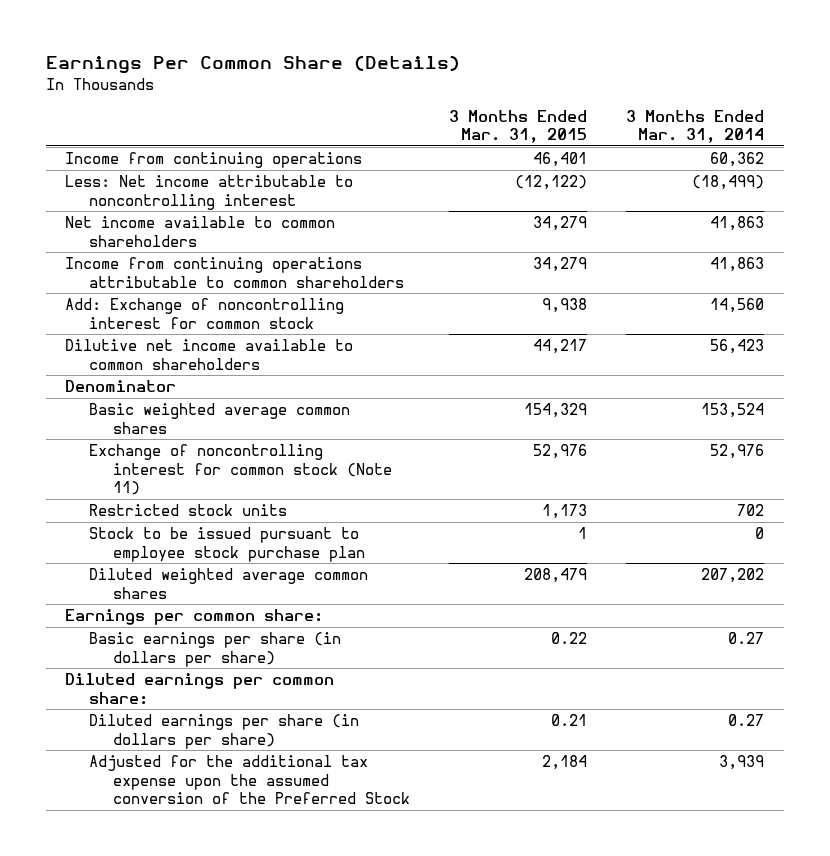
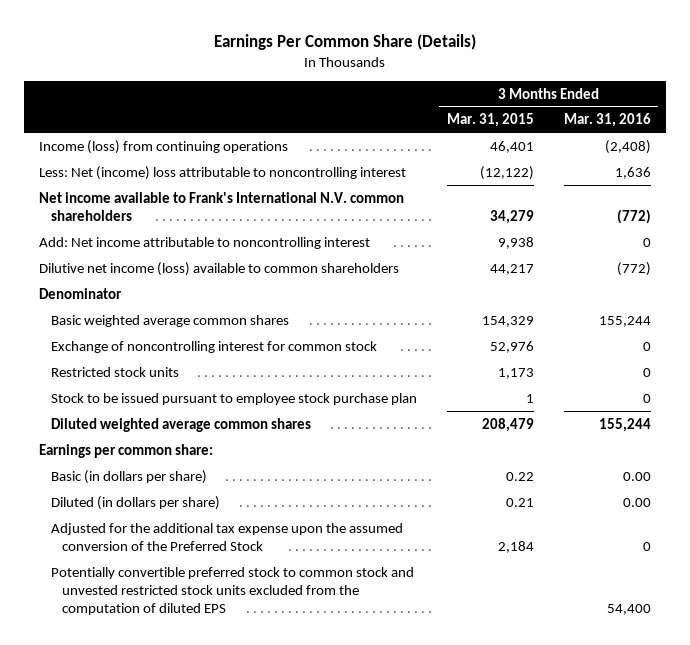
[626,109,765,144] 3 Months Ended Mar. 31, 2014 -> none
none -> [563,113,651,128] Mar. 31, 2016
[65,257,405,288] Income from continuing operations attributable to common shareholders -> none
[65,152,363,169] Income from continuing operations -> [39,139,289,154] Income (loss) from continuing operations
[65,175,354,210] Less: Net income attributable to noncontrolling interest -> [39,165,407,180] Less: Net (income) loss attributable to noncontrolling interest
[65,216,336,247] Net income available to common shareholders -> [39,191,405,221] Net income available to Frank's International N.V. common shareholders
[65,298,345,329] Add: Exchange of noncontrolling interest for common stock -> [39,236,371,249] Add: Net income attributable to noncontrolling interest
[65,339,354,370] Dilutive net income available to common shareholders -> [39,261,400,276] Dilutive net income (loss) available to common shareholders
[89,444,393,495] Exchange of noncontrolling interest for common stock (Note 11) -> [50,340,377,353] Exchange of noncontrolling interest for common stock
[65,673,335,705] Diluted earnings per common share: -> none
[89,632,342,667] Basic earnings per share (in dollars per share) -> [50,469,207,484] Basic (in dollars per share)
[89,714,360,749] Diluted earnings per share (in dollars per share) -> [50,495,220,510] Diluted (in dollars per share)
none -> [50,566,414,615] Potentially convertible preferred stock to common stock and unvested restricted stock units excluded from the computation of diluted EPS

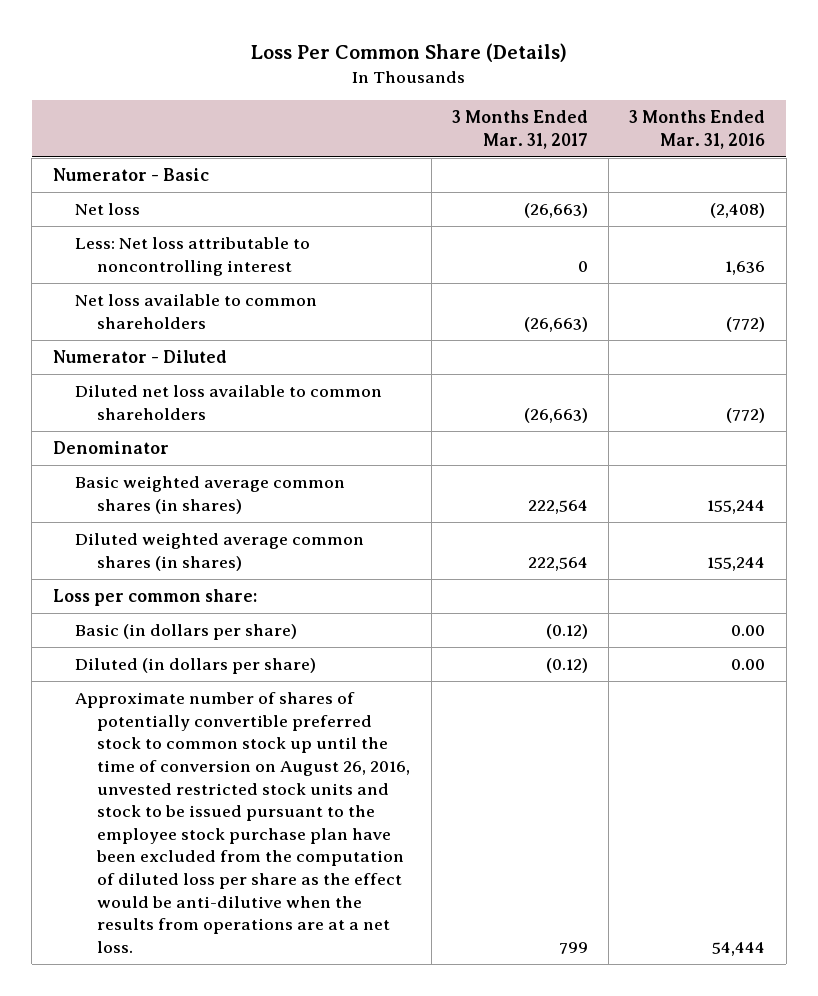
[214,34,477,51] Earnings Per Common Share (Details) -> [251,43,568,63] Loss Per Common Share (Details)
[446,113,534,128] Mar. 31, 2015 -> none
none -> [451,110,588,149] 3 Months Ended Mar. 31, 2017
[39,236,371,249] Add: Net income attributable to noncontrolling interest -> none
none -> [52,168,209,182] Numerator - Basic
[39,139,289,154] Income (loss) from continuing operations -> [75,203,141,216] Net loss
[39,165,407,180] Less: Net (income) loss attributable to noncontrolling interest -> [75,237,311,276] Less: Net loss attributable to noncontrolling interest
[39,191,405,221] Net income available to Frank's International N.V. common shareholders -> [75,294,318,329] Net loss available to common shareholders
none -> [52,350,227,364] Numerator - Diluted
[39,261,400,276] Dilutive net income (loss) available to common shareholders -> [75,385,383,420] Diluted net loss available to common shareholders
[50,340,377,353] Exchange of noncontrolling interest for common stock -> none
[50,366,179,377] Restricted stock units -> none
[50,392,417,405] Stock to be issued pursuant to employee stock purchase plan -> none
[50,314,289,327] Basic weighted average common shares -> [75,476,346,514] Basic weighted average common shares (in shares)
[50,417,311,432] Diluted weighted average common shares -> [75,533,365,571] Diluted weighted average common shares (in shares)
[39,443,214,458] Earnings per common share: -> [52,589,257,607] Loss per common share:
[50,522,403,551] Adjusted for the additional tax expense upon the assumed conversion of the Preferred Stock -> none
[50,566,414,615] Potentially convertible preferred stock to common stock and unvested restricted stock units excluded from the computation of diluted EPS -> [75,692,411,953] Approximate number of shares of potentially convertible preferred stock to common stock up until the time of conversion on August 26, 2016, unvested restricted stock units and stock to be issued pursuant to the employee stock purchase plan have been excluded from the computation of diluted loss per share as the effect would be anti-dilutive when the results from operations are at a net loss.
[606,603,651,615] 54,400 -> [712,941,766,956] 54,444

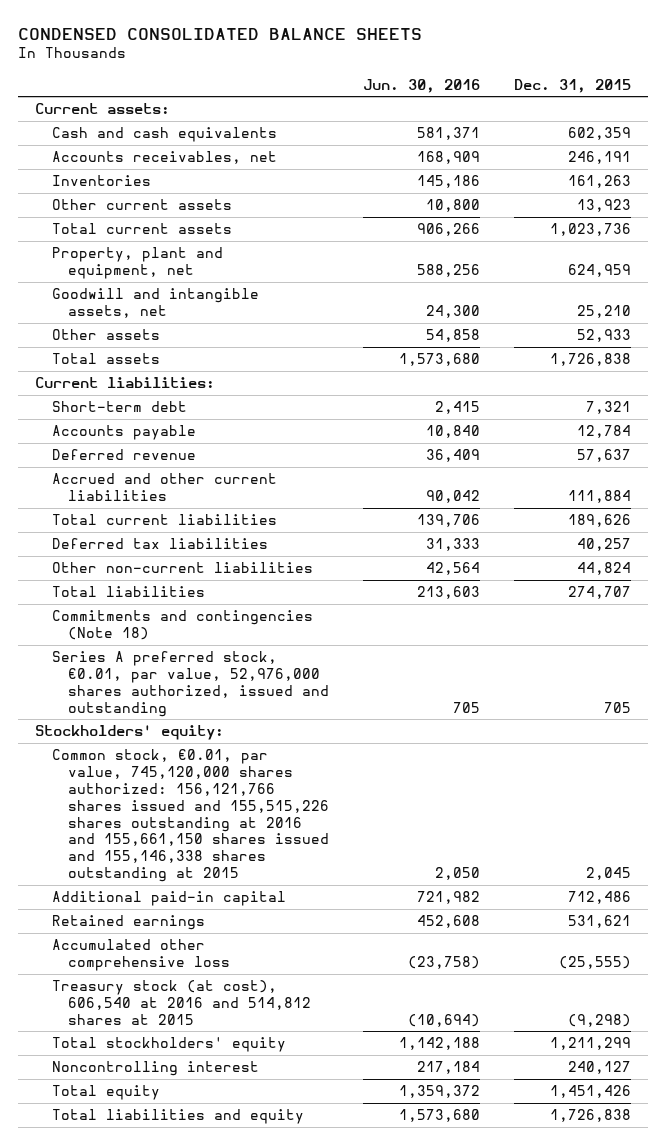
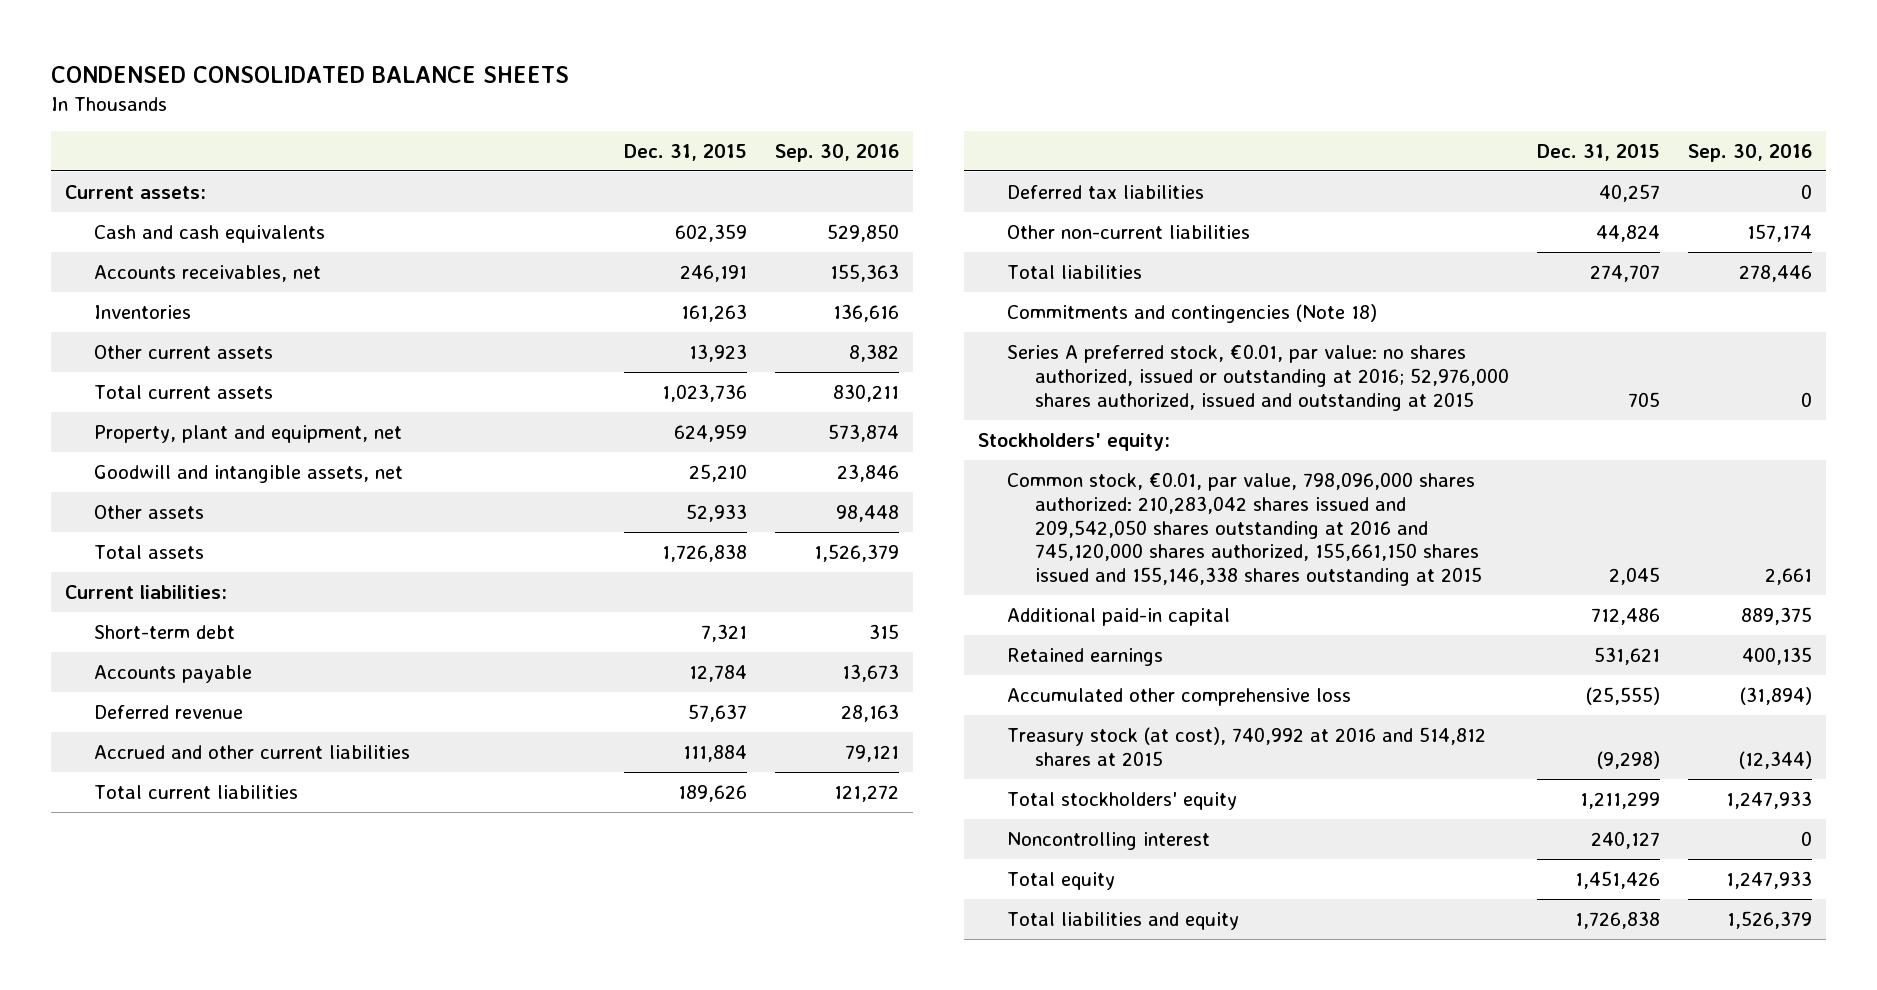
[363,78,481,93] Jun. 30, 2016 -> none
none -> [775,143,900,162] Sep. 30, 2016
[51,651,330,717] Series A preferred stock, €0.01, par value, 52,976,000 shares authorized, issued and outstanding -> [1006,343,1510,411] Series A preferred stock, €0.01, par value: no shares authorized, issued or outstanding at 2016; 52,976,000 shares authorized, issued and outstanding at 2015
[51,749,330,883] Common stock, €0.01, par value, 745,120,000 shares authorized: 156,121,766 shares issued and 155,515,226 shares outstanding at 2016 and 155,661,150 shares issued and 155,146,338 shares outstanding at 2015 -> [1006,471,1483,587] Common stock, €0.01, par value, 798,096,000 shares authorized: 210,283,042 shares issued and 209,542,050 shares outstanding at 2016 and 745,120,000 shares authorized, 155,661,150 shares issued and 155,146,338 shares outstanding at 2015
[51,980,312,1025] Treasury stock (at cost), 606,540 at 2016 and 514,812 shares at 2015 -> [1006,726,1486,766] Treasury stock (at cost), 740,992 at 2016 and 514,812 shares at 2015

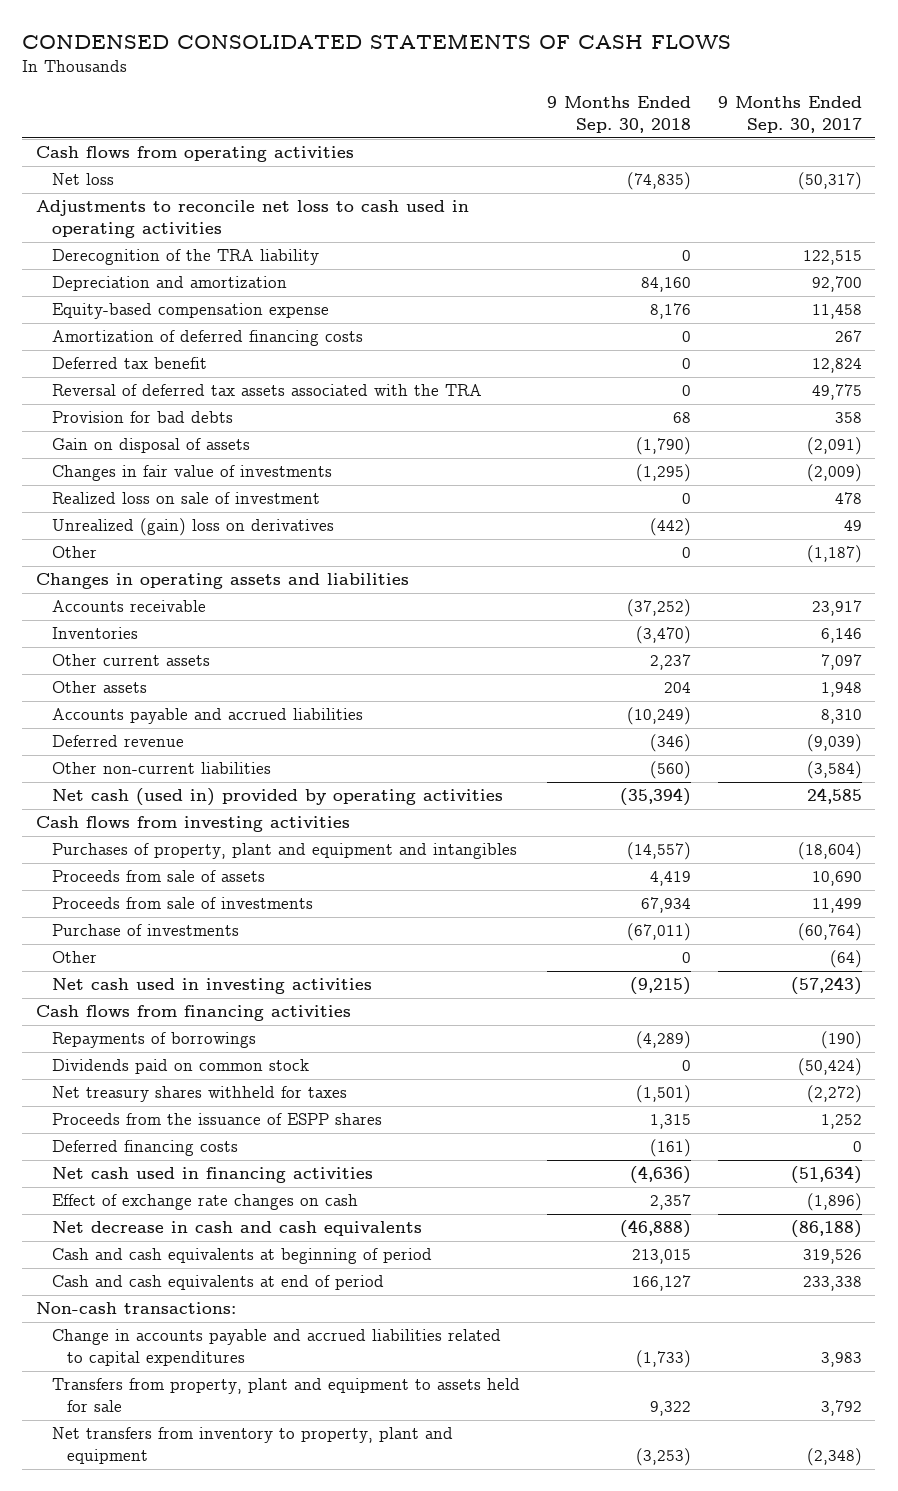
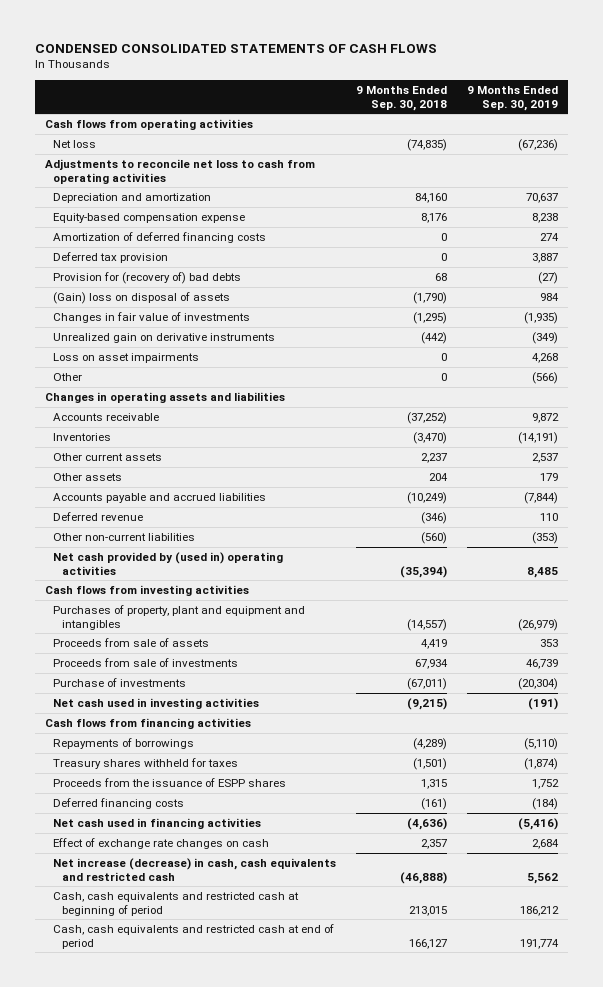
[717,95,862,133] 9 Months Ended Sep. 30, 2017 -> none
none -> [467,85,559,111] 9 Months Ended Sep. 30, 2019
[51,249,319,266] Derecognition of the TRA liability -> none
[35,200,469,239] Adjustments to reconcile net loss to cash used in operating activities -> [44,158,315,184] Adjustments to reconcile net loss to cash from operating activities
[51,384,482,397] Reversal of deferred tax assets associated with the TRA -> none
[51,357,207,370] Deferred tax benefit -> [53,251,169,263] Deferred tax provision
[51,411,233,424] Provision for bad debts -> [53,271,242,284] Provision for (recovery of) bad debts
[51,438,250,454] Gain on disposal of assets -> [53,291,231,304] (Gain) loss on disposal of assets
[51,492,320,505] Realized loss on sale of investment -> none
[51,518,334,537] Unrealized (gain) loss on derivatives -> [53,332,276,343] Unrealized gain on derivative instruments
none -> [53,352,200,363] Loss on asset impairments
[51,788,503,807] Net cash (used in) provided by operating activities -> [53,551,284,575] Net cash provided by (used in) operating activities
[51,951,97,964] Other -> none
[51,1059,309,1075] Dividends paid on common stock -> none
[51,1086,347,1103] Net treasury shares withheld for taxes -> [53,757,239,769] Treasury shares withheld for taxes
[35,1302,236,1315] Non-cash transactions: -> none
[51,1329,501,1367] Change in accounts payable and accrued liabilities related to capital expenditures -> none
[51,1378,520,1413] Transfers from property, plant and equipment to assets held for sale -> none
[51,1427,453,1465] Net transfers from inventory to property, plant and equipment -> none
[51,1221,422,1237] Net decrease in cash and cash equivalents -> [53,857,337,881] Net increase (decrease) in cash, cash equivalents and restricted cash
[51,1248,432,1265] Cash and cash equivalents at beginning of period -> [53,891,300,916] Cash, cash equivalents and restricted cash at beginning of period
[51,1275,384,1291] Cash and cash equivalents at end of period -> [53,923,335,949] Cash, cash equivalents and restricted cash at end of period

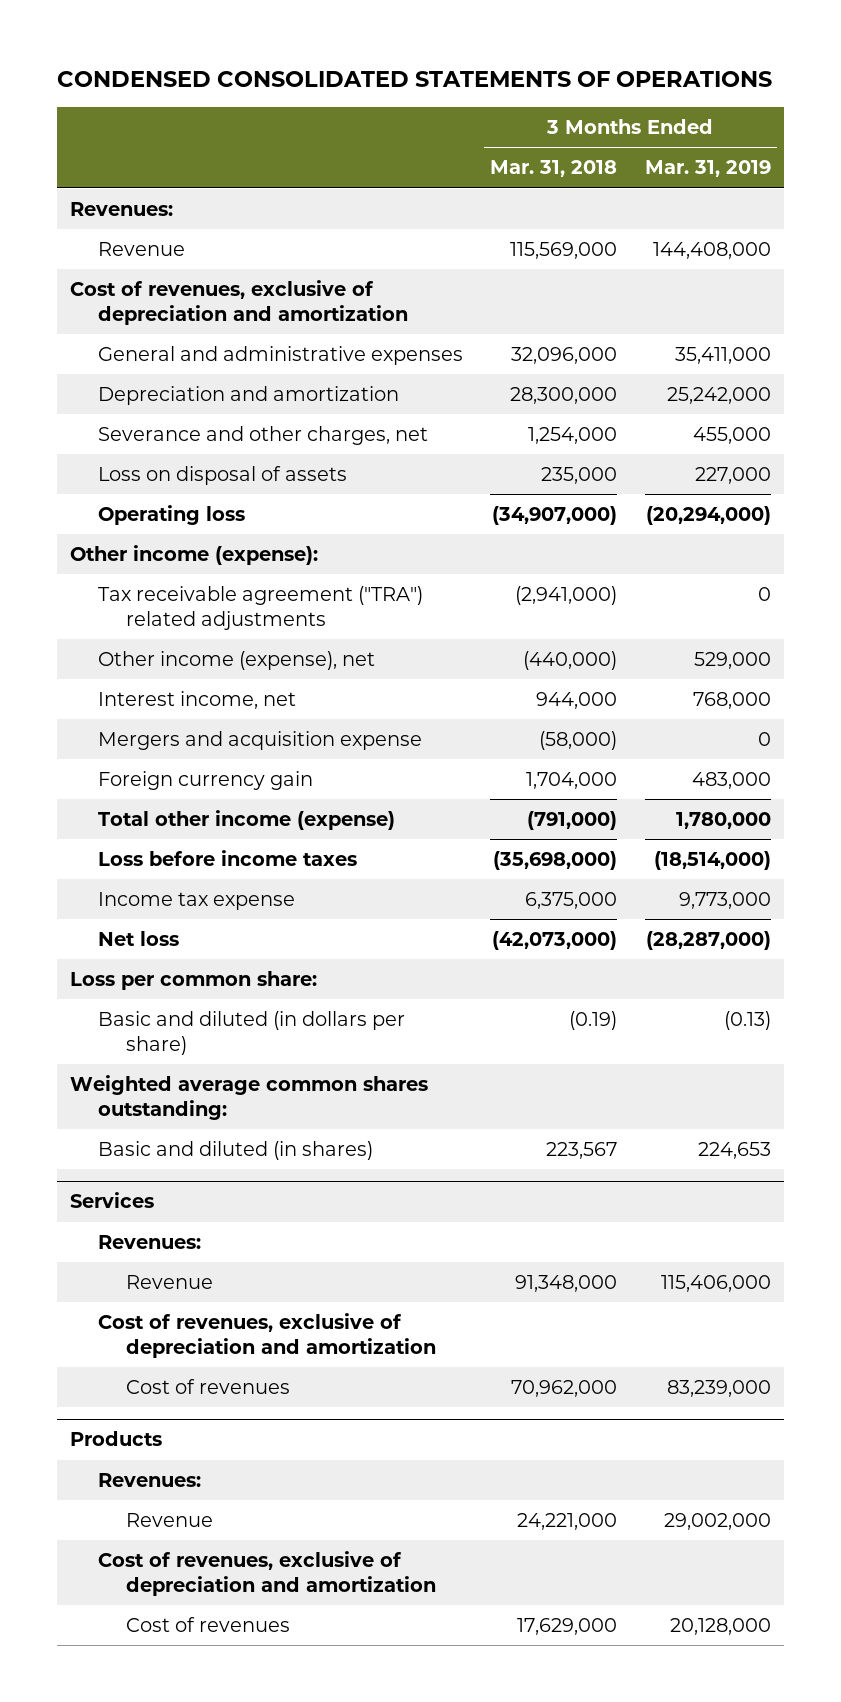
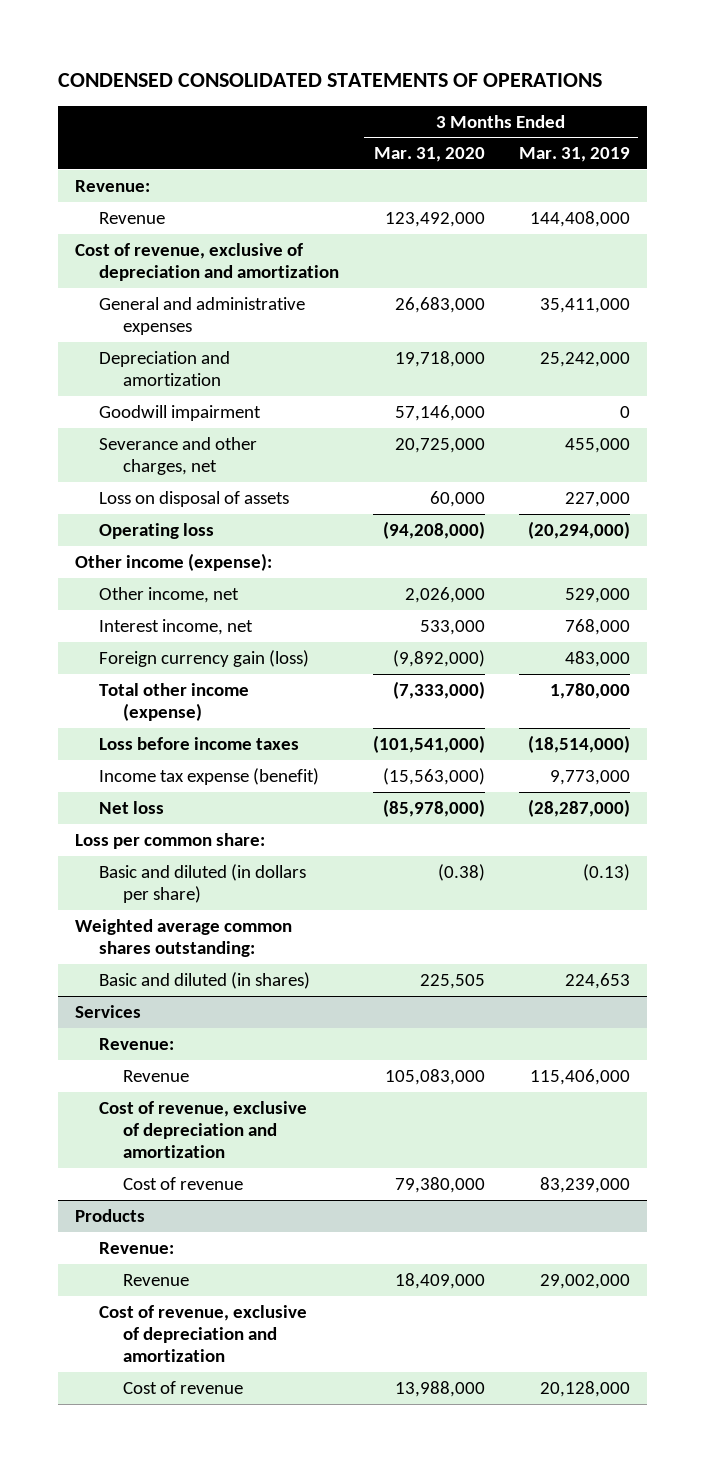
[490,160,618,178] Mar. 31, 2018 -> none
none -> [373,147,485,163] Mar. 31, 2020
[70,202,174,217] Revenues: -> [74,179,150,192] Revenue:
[70,280,409,325] Cost of revenues, exclusive of depreciation and amortization -> [74,242,340,282] Cost of revenue, exclusive of depreciation and amortization
none -> [99,404,262,421] Goodwill impairment
[98,586,424,630] Tax receivable agreement ("TRA") related adjustments -> none
[98,651,376,671] Other income (expense), net -> [99,586,240,603] Other income, net
[98,731,423,751] Mergers and acquisition expense -> none
[98,771,314,791] Foreign currency gain -> [99,649,310,667] Foreign currency gain (loss)
[98,892,296,911] Income tax expense -> [99,767,320,785] Income tax expense (benefit)
[98,1235,202,1250] Revenues: -> [99,1037,175,1050] Revenue:
[98,1313,436,1358] Cost of revenues, exclusive of depreciation and amortization -> [99,1100,308,1159] Cost of revenue, exclusive of depreciation and amortization
[125,1379,290,1395] Cost of revenues -> [123,1176,244,1190] Cost of revenue
[98,1473,202,1488] Revenues: -> [99,1241,175,1254] Revenue:
[98,1551,436,1596] Cost of revenues, exclusive of depreciation and amortization -> [99,1304,308,1363] Cost of revenue, exclusive of depreciation and amortization
[125,1617,290,1633] Cost of revenues -> [123,1380,244,1394] Cost of revenue

